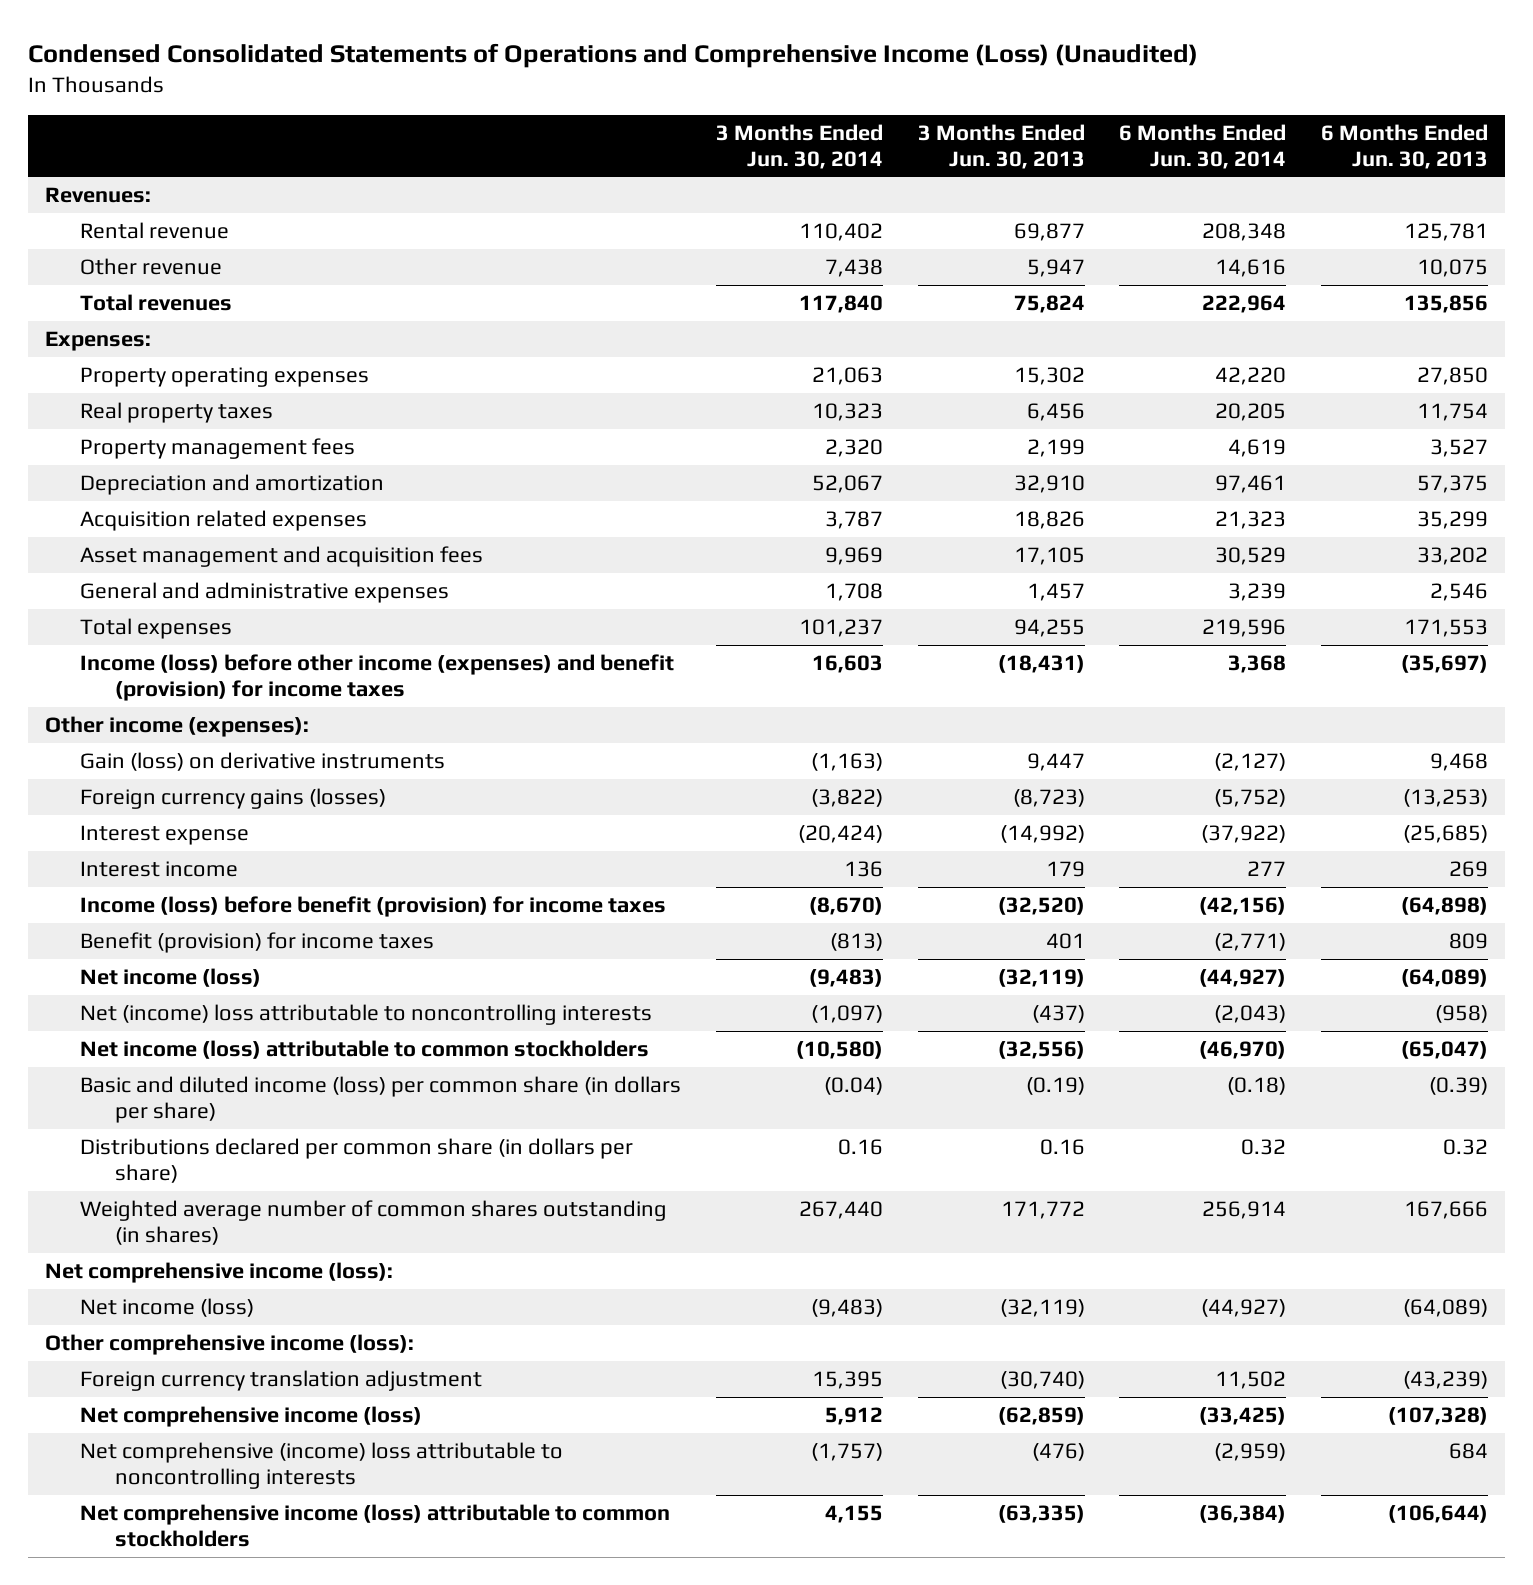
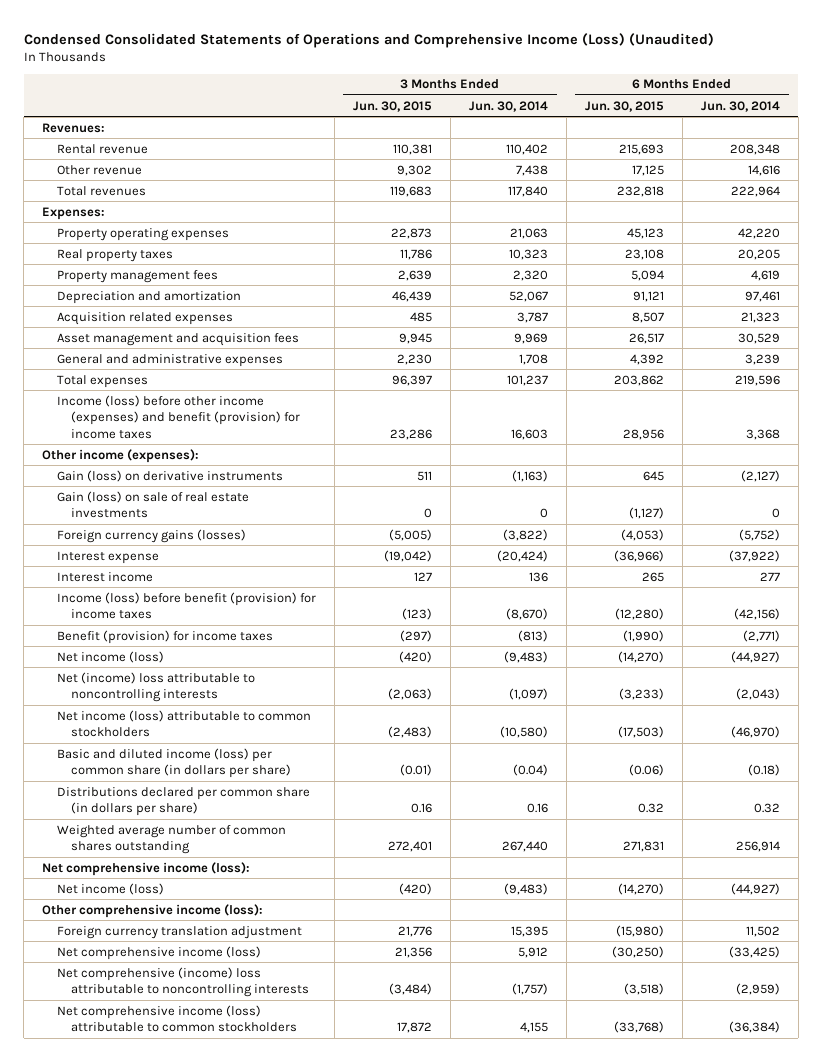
[917,123,1085,169] 3 Months Ended Jun. 30, 2013 -> none
[1321,123,1489,169] 6 Months Ended Jun. 30, 2013 -> none
none -> [352,100,432,112] Jun. 30, 2015
none -> [584,100,664,112] Jun. 30, 2015
none -> [56,490,249,519] Gain (loss) on sale of real estate investments
[80,1200,668,1246] Weighted average number of common shares outstanding (in shares) -> [56,824,286,855] Weighted average number of common shares outstanding

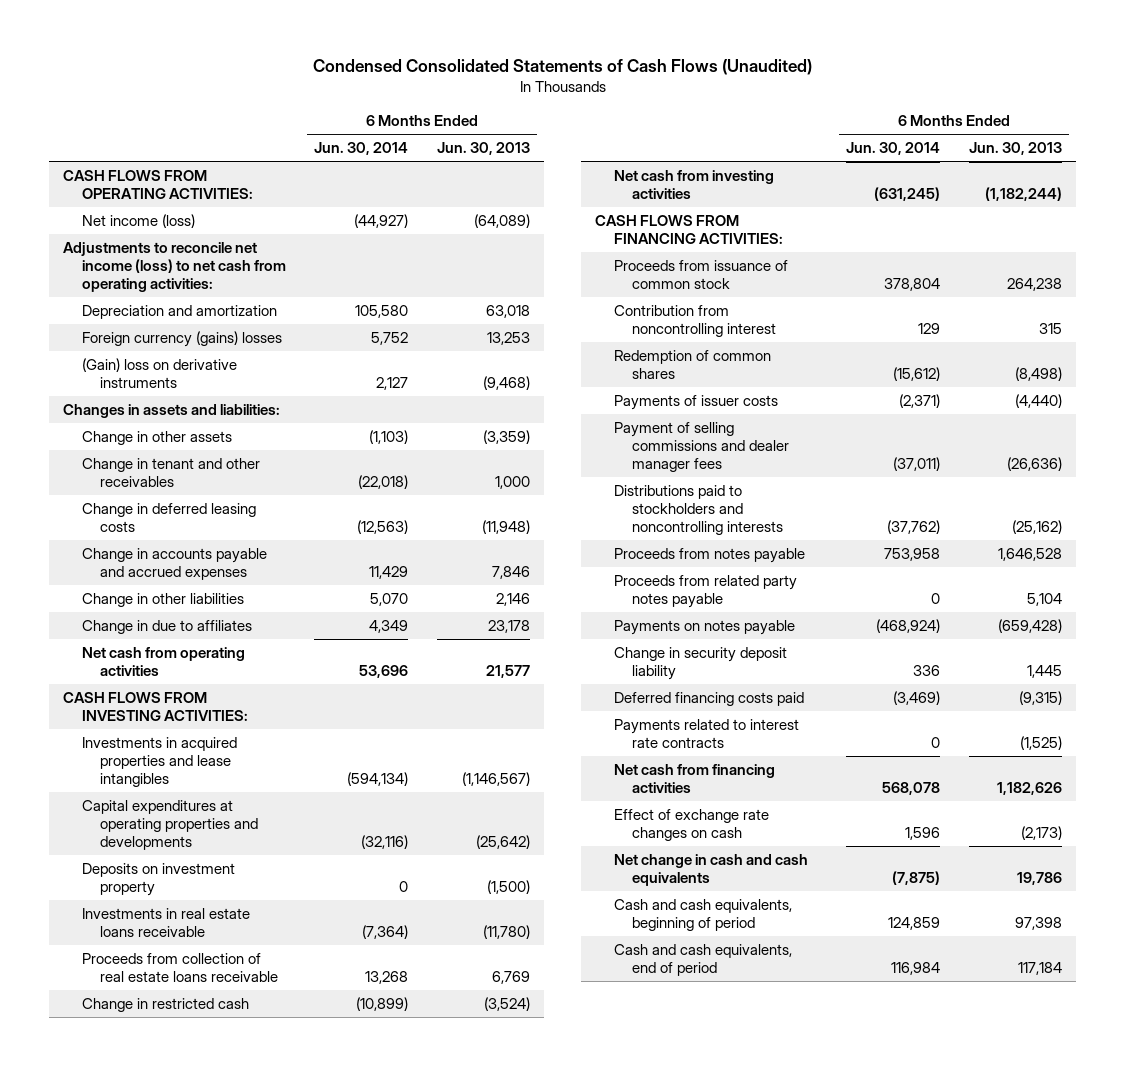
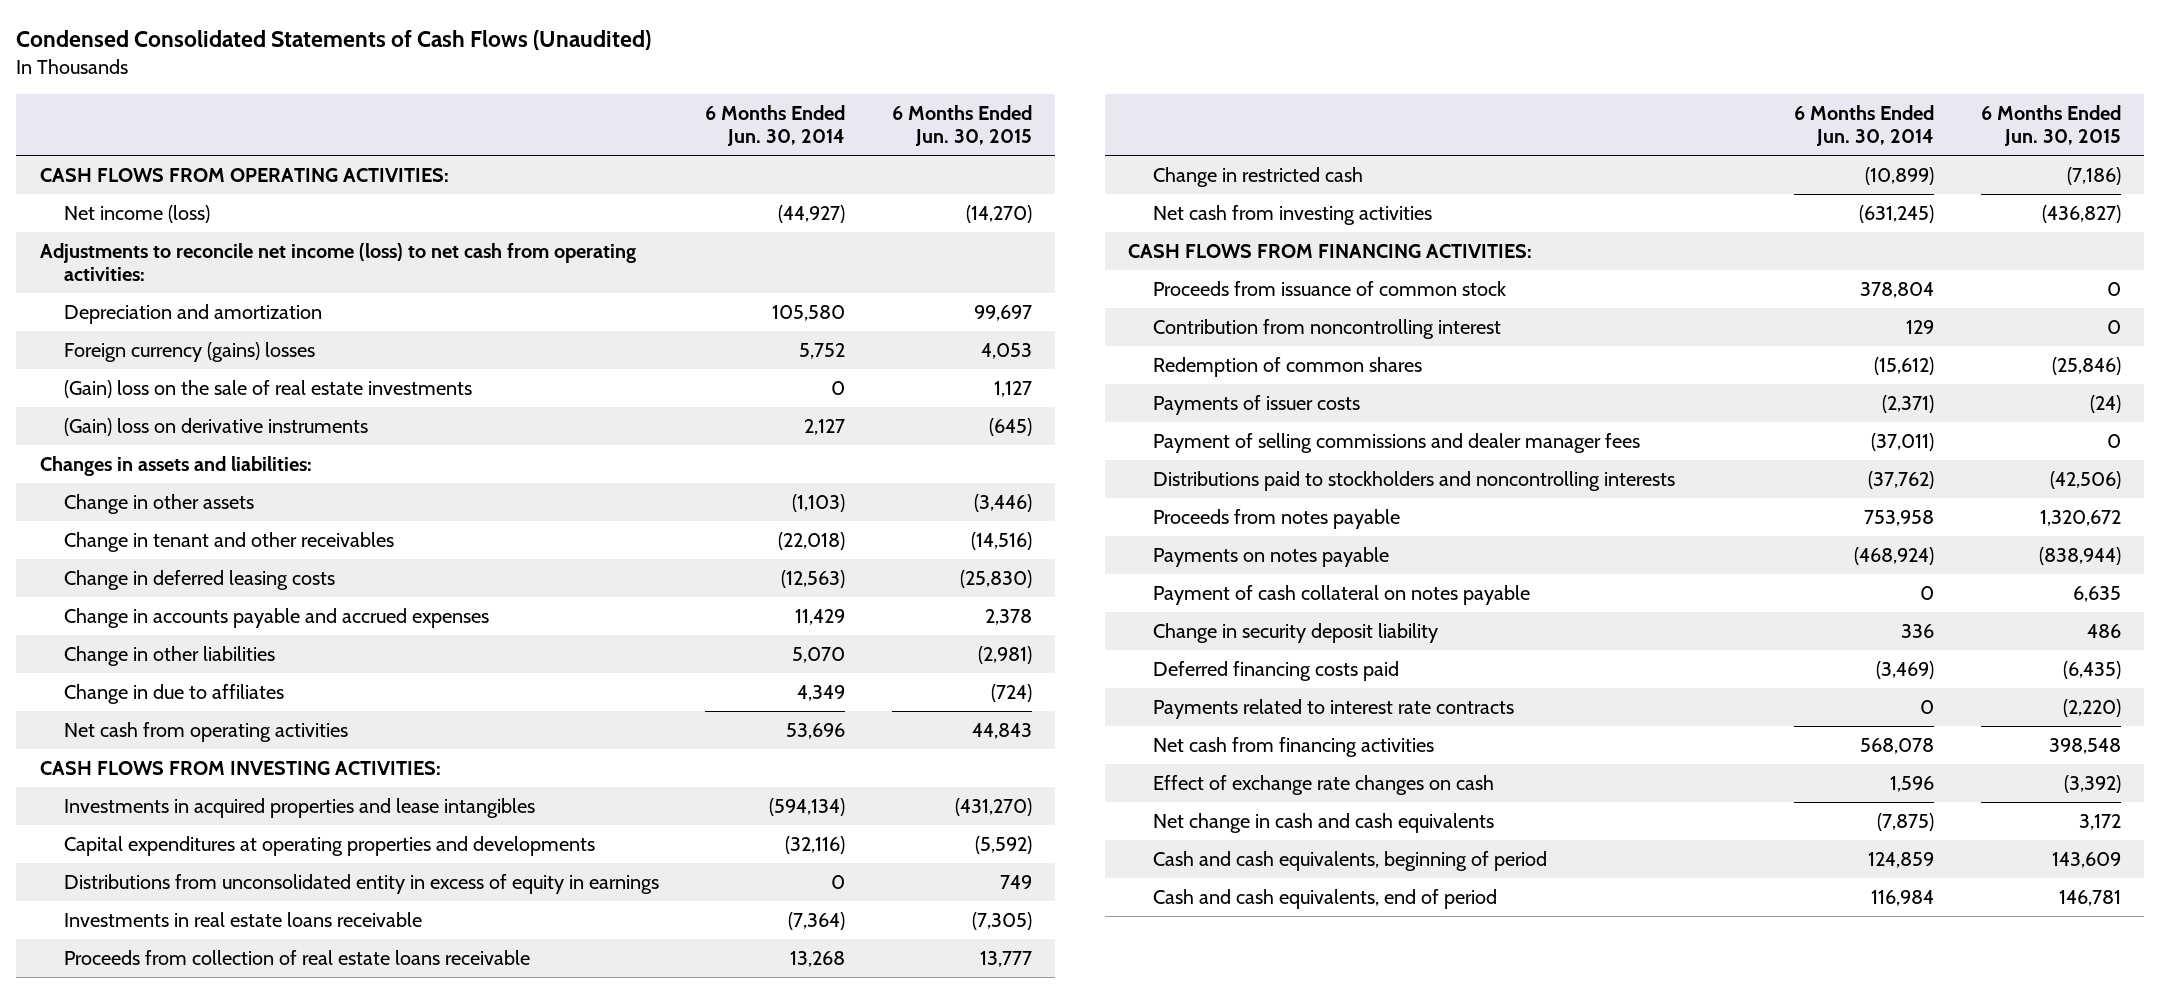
[436,142,530,156] Jun. 30, 2013 -> none
none -> [891,105,1032,147] 6 Months Ended Jun. 30, 2015
none -> [63,379,472,398] (Gain) loss on the sale of real estate investments
[81,863,235,896] Deposits on investment property -> none
none -> [63,873,659,894] Distributions from unconsolidated entity in excess of equity in earnings
[613,575,797,608] Proceeds from related party notes payable -> none
none -> [1152,584,1530,605] Payment of cash collateral on notes payable

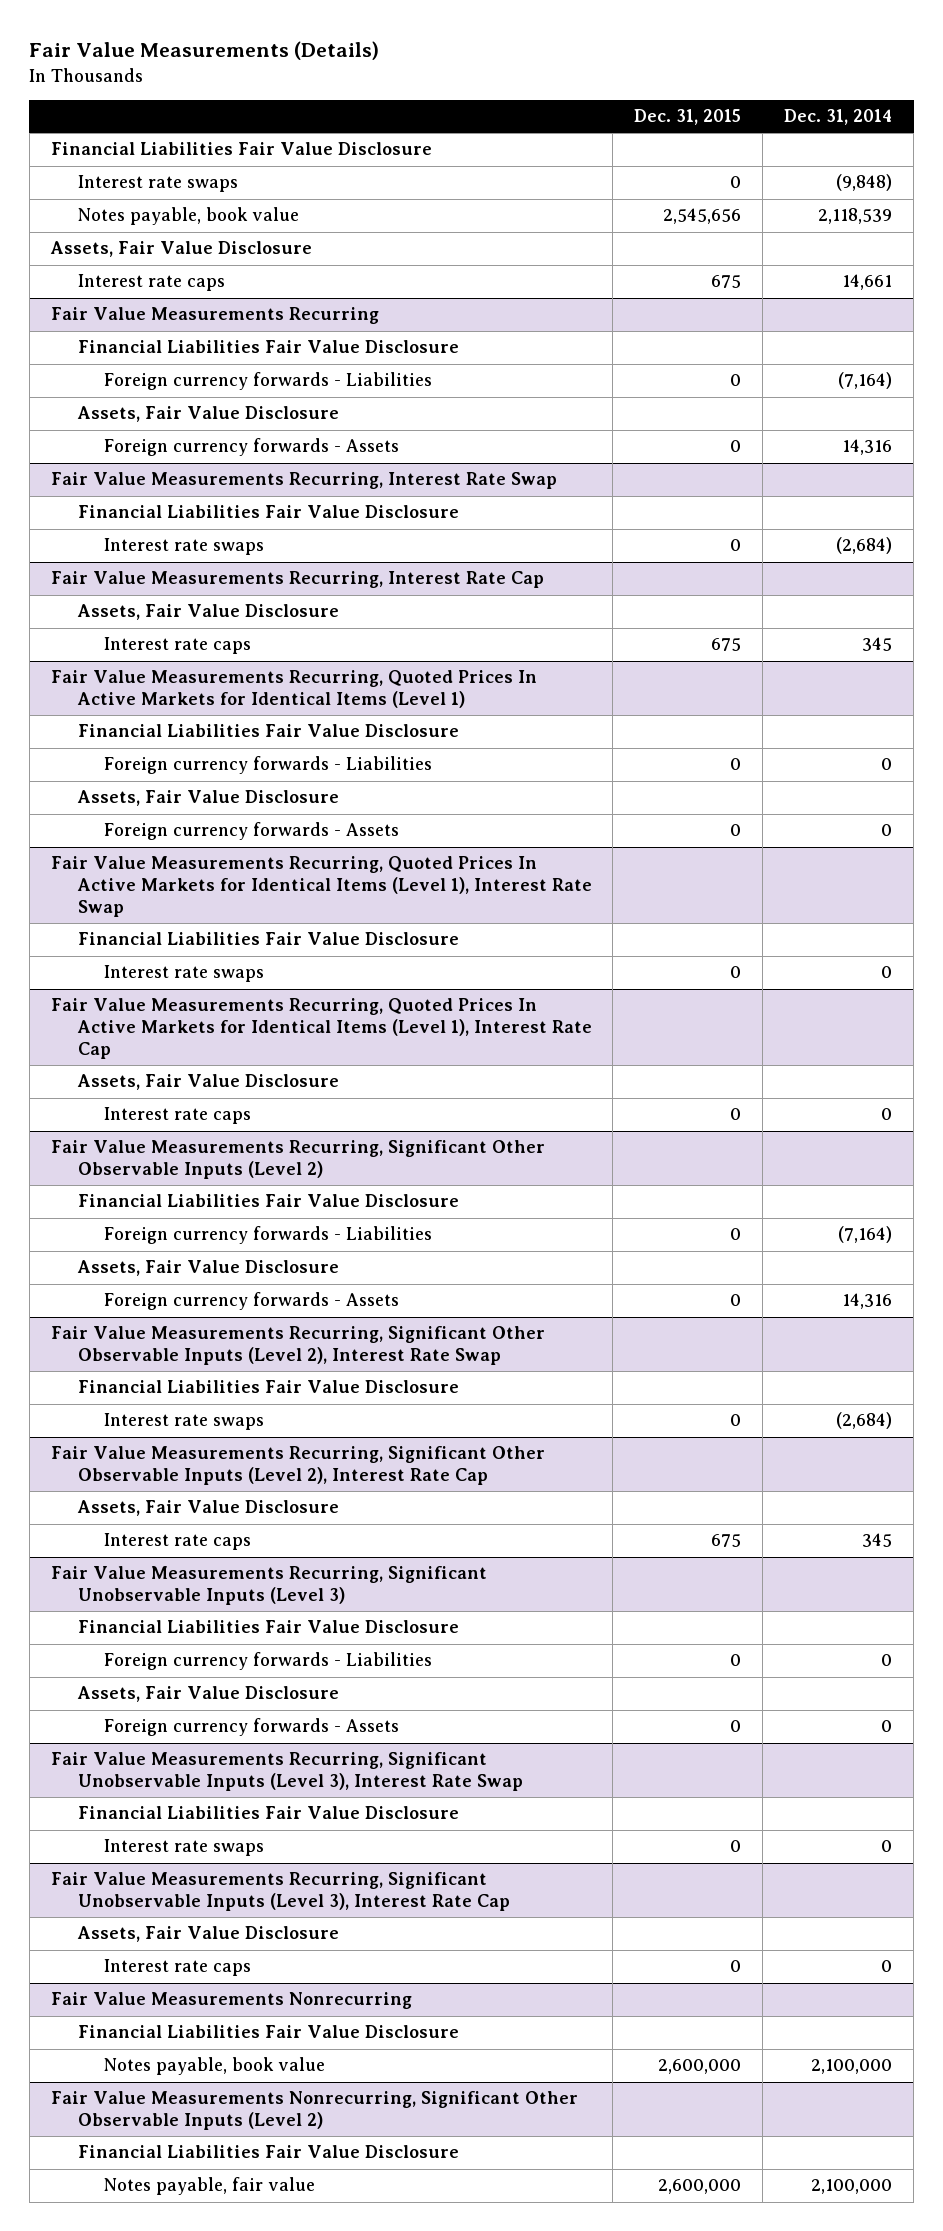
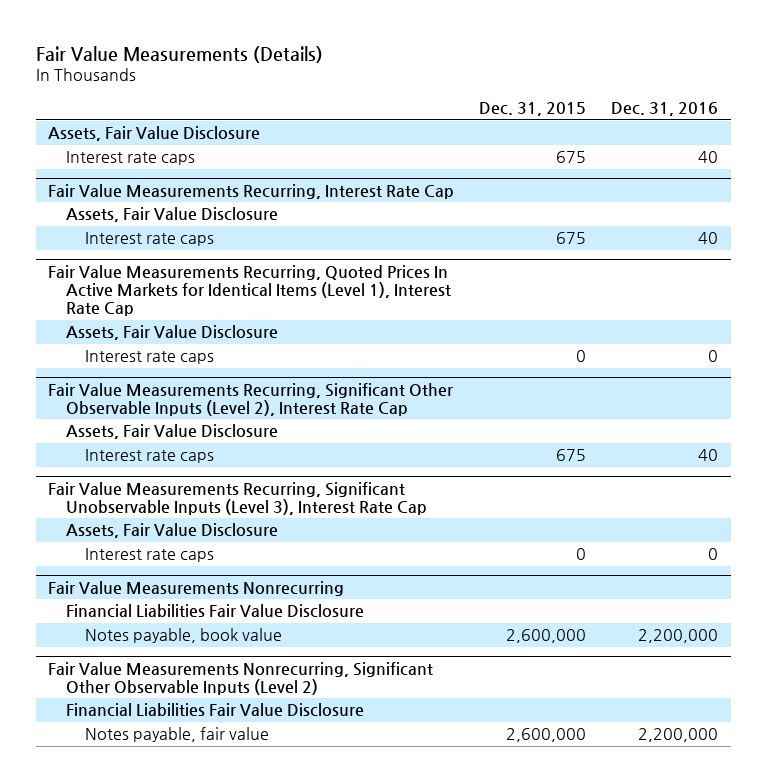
[784,109,893,126] Dec. 31, 2014 -> none
none -> [611,101,719,116] Dec. 31, 2016
[50,142,432,156] Financial Liabilities Fair Value Disclosure -> none
[77,175,238,193] Interest rate swaps -> none
[77,207,299,226] Notes payable, book value -> none
[50,307,379,325] Fair Value Measurements Recurring -> none
[77,340,459,354] Financial Liabilities Fair Value Disclosure -> none
[104,372,433,391] Foreign currency forwards - Liabilities -> none
[76,406,339,423] Assets, Fair Value Disclosure -> none
[104,438,400,457] Foreign currency forwards - Assets -> none
[50,472,557,490] Fair Value Measurements Recurring, Interest Rate Swap -> none
[77,505,459,519] Financial Liabilities Fair Value Disclosure -> none
[104,538,265,556] Interest rate swaps -> none
[50,670,537,709] Fair Value Measurements Recurring, Quoted Prices In Active Markets for Identical Items (Level 1) -> none
[77,724,459,738] Financial Liabilities Fair Value Disclosure -> none
[104,756,433,775] Foreign currency forwards - Liabilities -> none
[76,790,339,807] Assets, Fair Value Disclosure -> none
[104,822,400,841] Foreign currency forwards - Assets -> none
[50,856,592,917] Fair Value Measurements Recurring, Quoted Prices In Active Markets for Identical Items (Level 1), Interest Rate Swap -> none
[77,932,459,946] Financial Liabilities Fair Value Disclosure -> none
[104,965,265,983] Interest rate swaps -> none
[50,1140,545,1180] Fair Value Measurements Recurring, Significant Other Observable Inputs (Level 2) -> none
[77,1194,459,1208] Financial Liabilities Fair Value Disclosure -> none
[104,1226,433,1245] Foreign currency forwards - Liabilities -> none
[76,1260,339,1277] Assets, Fair Value Disclosure -> none
[104,1292,400,1311] Foreign currency forwards - Assets -> none
[50,1326,545,1366] Fair Value Measurements Recurring, Significant Other Observable Inputs (Level 2), Interest Rate Swap -> none
[77,1380,459,1394] Financial Liabilities Fair Value Disclosure -> none
[104,1413,265,1431] Interest rate swaps -> none
[50,1566,487,1606] Fair Value Measurements Recurring, Significant Unobservable Inputs (Level 3) -> none
[77,1620,459,1634] Financial Liabilities Fair Value Disclosure -> none
[104,1652,433,1671] Foreign currency forwards - Liabilities -> none
[76,1686,339,1703] Assets, Fair Value Disclosure -> none
[104,1718,400,1737] Foreign currency forwards - Assets -> none
[50,1752,523,1792] Fair Value Measurements Recurring, Significant Unobservable Inputs (Level 3), Interest Rate Swap -> none
[77,1806,459,1820] Financial Liabilities Fair Value Disclosure -> none
[104,1839,265,1857] Interest rate swaps -> none

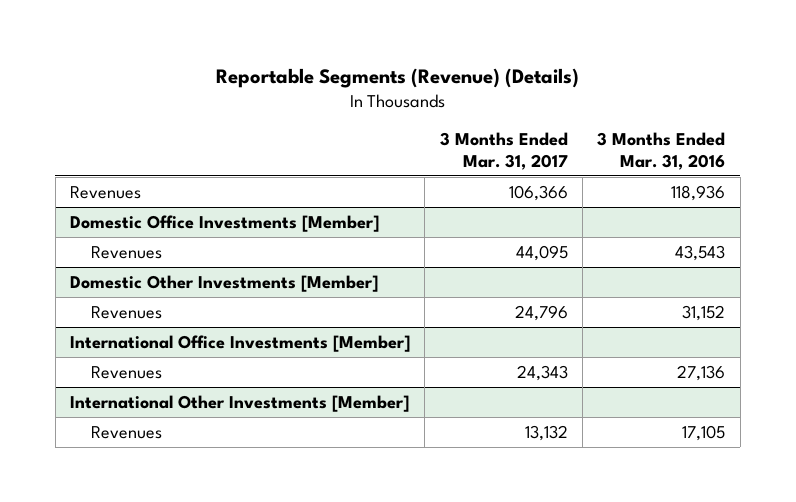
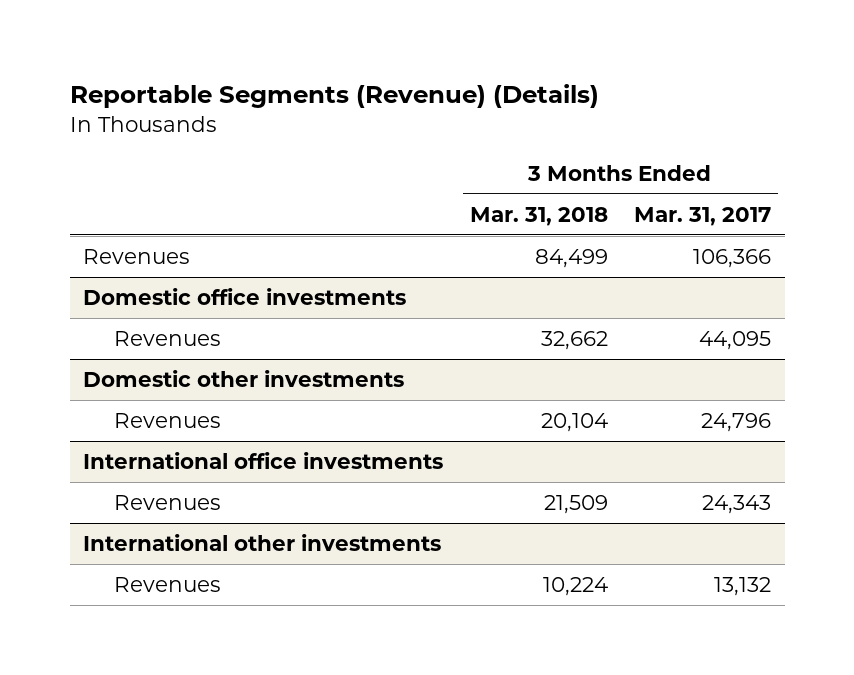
[597,132,726,170] 3 Months Ended Mar. 31, 2016 -> none
none -> [469,206,608,226] Mar. 31, 2018
[70,214,380,232] Domestic Office Investments [Member] -> [83,287,407,305] Domestic office investments
[70,274,379,292] Domestic Other Investments [Member] -> [83,369,405,387] Domestic other investments
[70,334,411,352] International Office Investments [Member] -> [83,451,444,469] International office investments
[70,394,410,412] International Other Investments [Member] -> [83,533,442,551] International other investments

